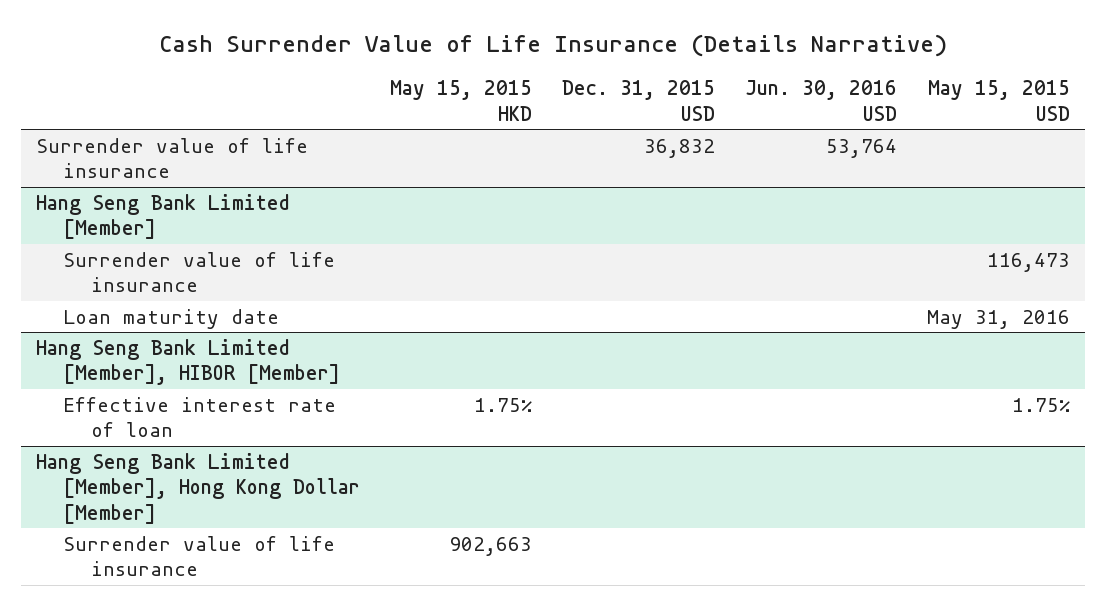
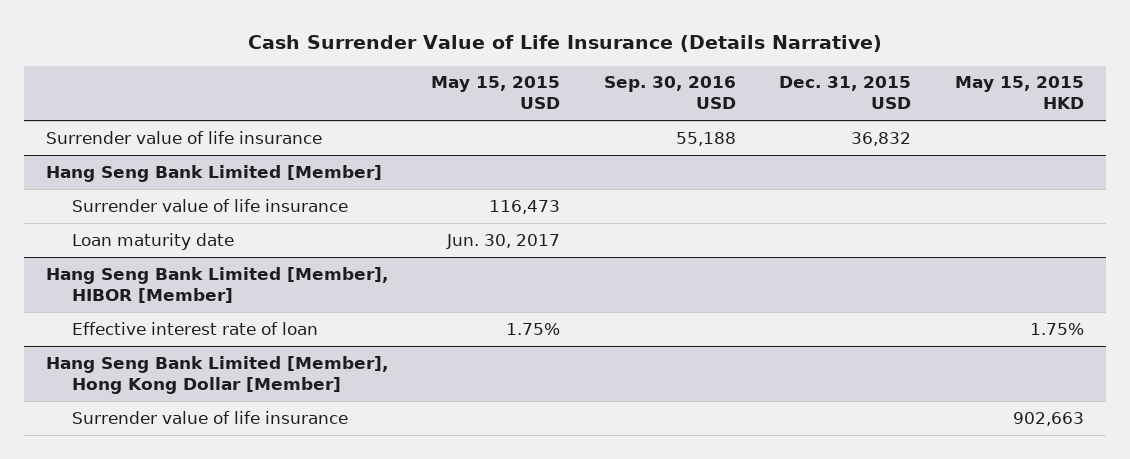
[745,80,898,121] Jun. 30, 2016 USD -> none
none -> [603,76,736,110] Sep. 30, 2016 USD
[926,309,1070,329] May 31, 2016 -> [446,233,561,249] Jun. 30, 2017

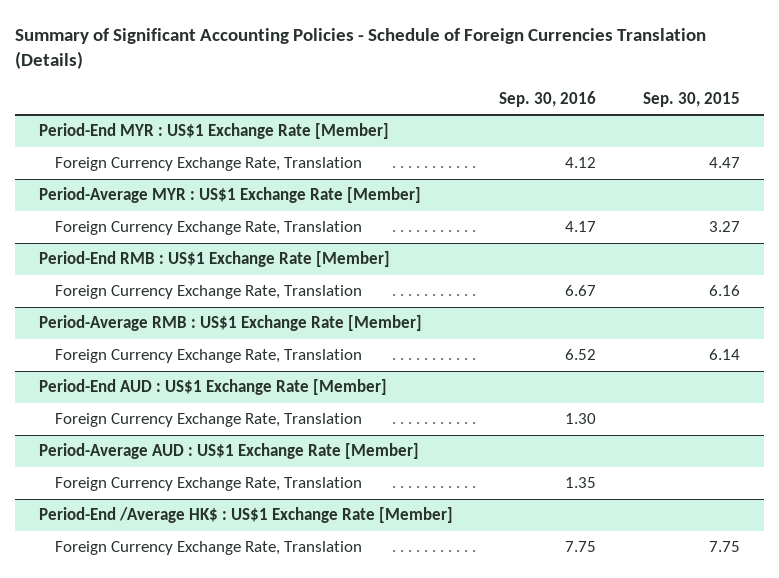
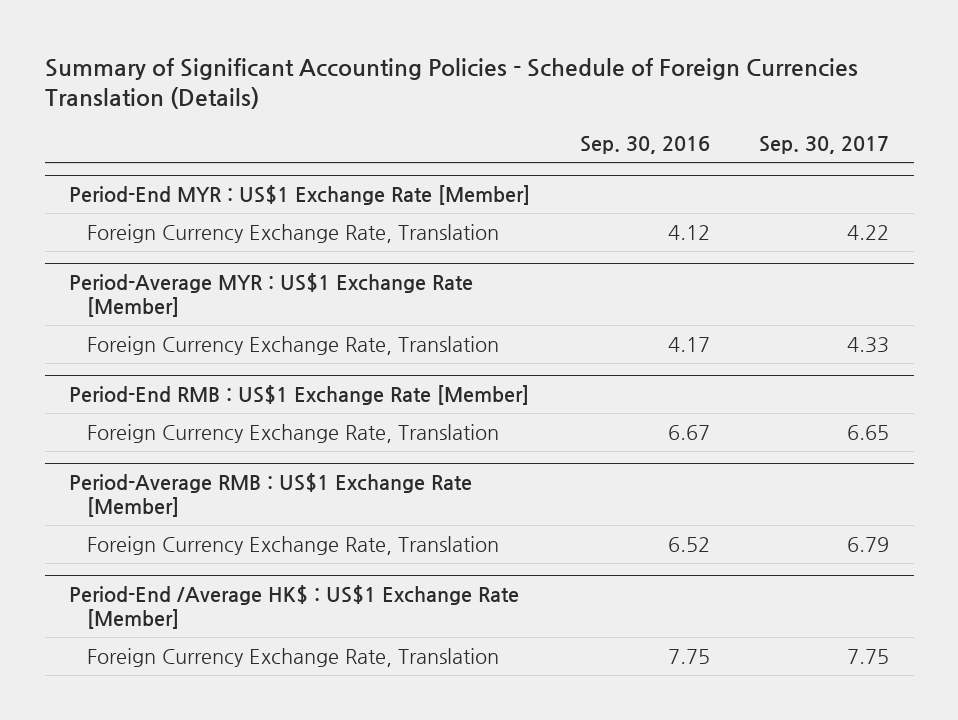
[643,91,741,107] Sep. 30, 2015 -> none
none -> [758,136,889,155] Sep. 30, 2017
[38,379,387,396] Period-End AUD : US$1 Exchange Rate [Member] -> none
[54,413,362,428] Foreign Currency Exchange Rate, Translation -> none
[38,443,419,460] Period-Average AUD : US$1 Exchange Rate [Member] -> none
[54,477,362,492] Foreign Currency Exchange Rate, Translation -> none

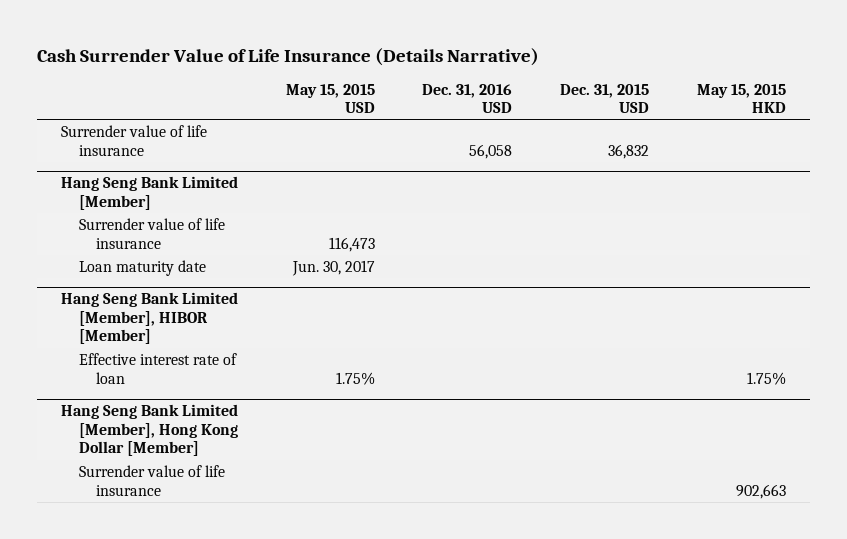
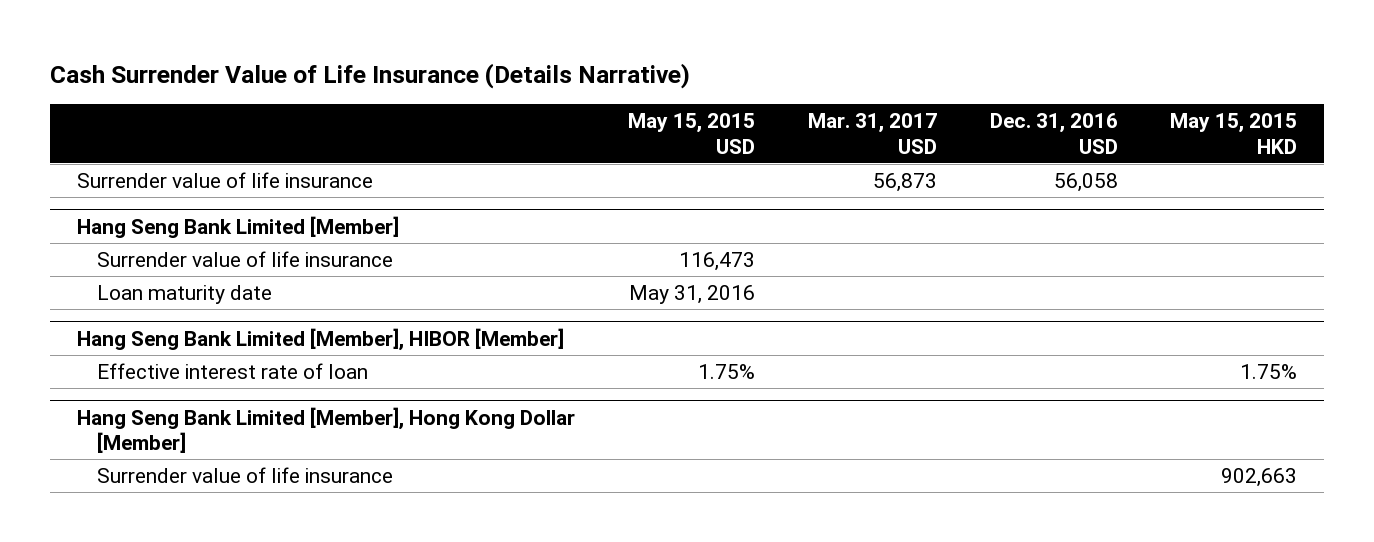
[560,83,650,114] Dec. 31, 2015 USD -> none
none -> [807,113,937,154] Mar. 31, 2017 USD
[291,259,375,276] Jun. 30, 2017 -> [628,285,755,305] May 31, 2016

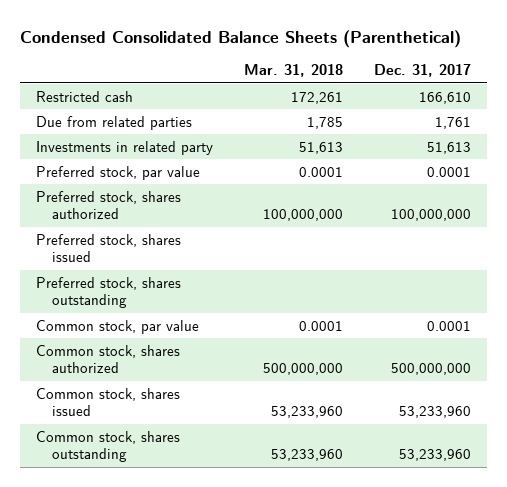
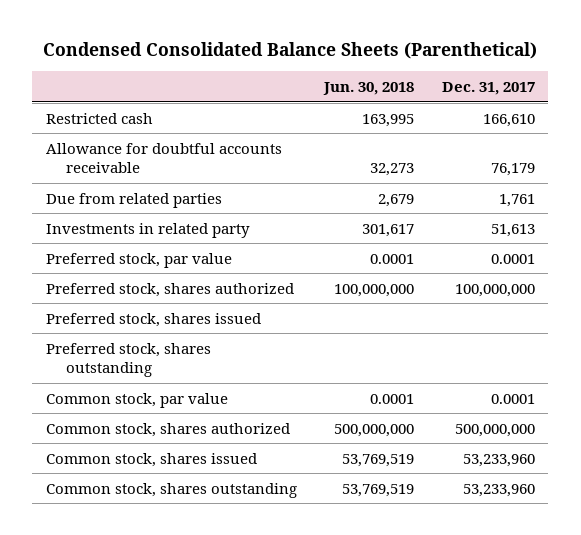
[244,64,344,78] Mar. 31, 2018 -> none
none -> [323,82,415,96] Jun. 30, 2018
none -> [46,142,283,174] Allowance for doubtful accounts receivable

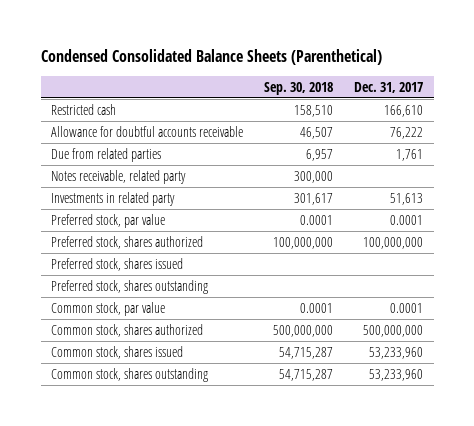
[323,82,415,96] Jun. 30, 2018 -> none
none -> [264,81,334,95] Sep. 30, 2018
[490,163,535,177] 76,179 -> [390,126,424,139] 76,222
none -> [51,169,187,184] Notes receivable, related party

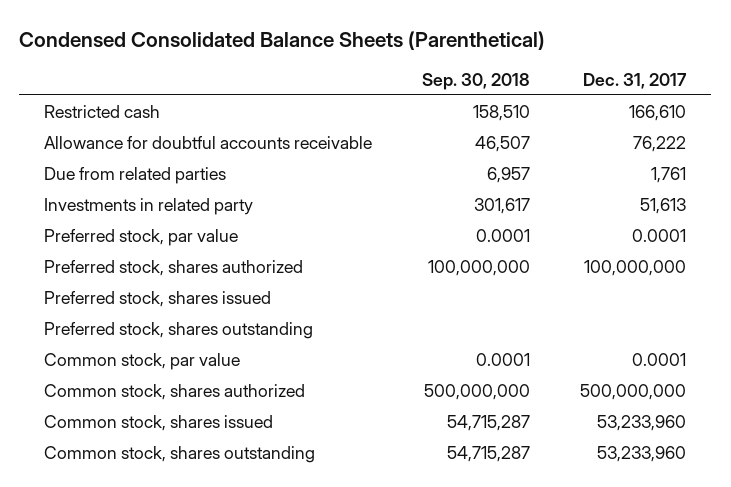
[51,169,187,184] Notes receivable, related party -> none

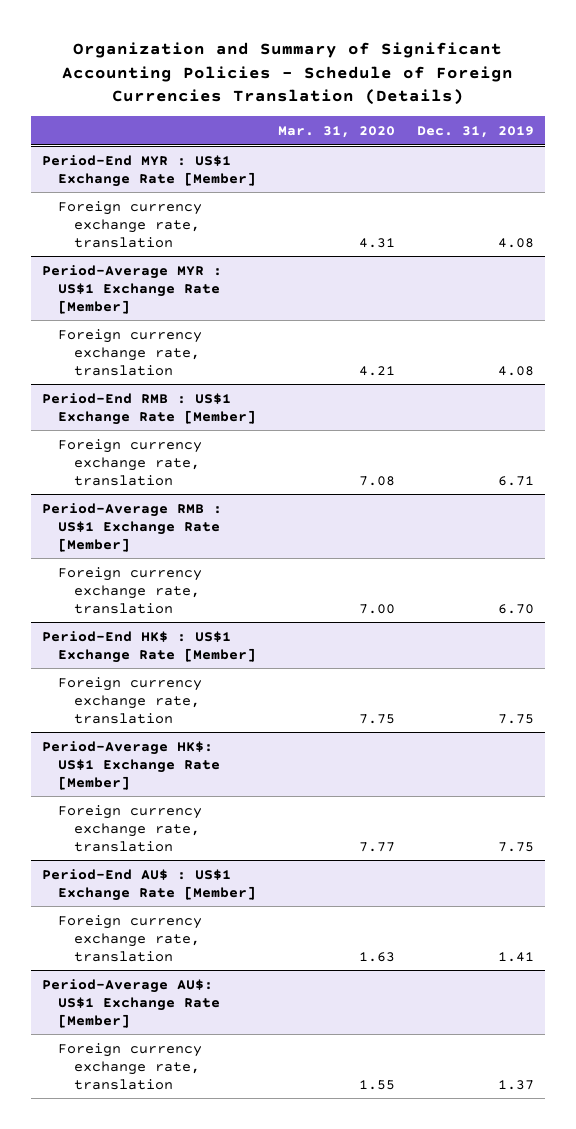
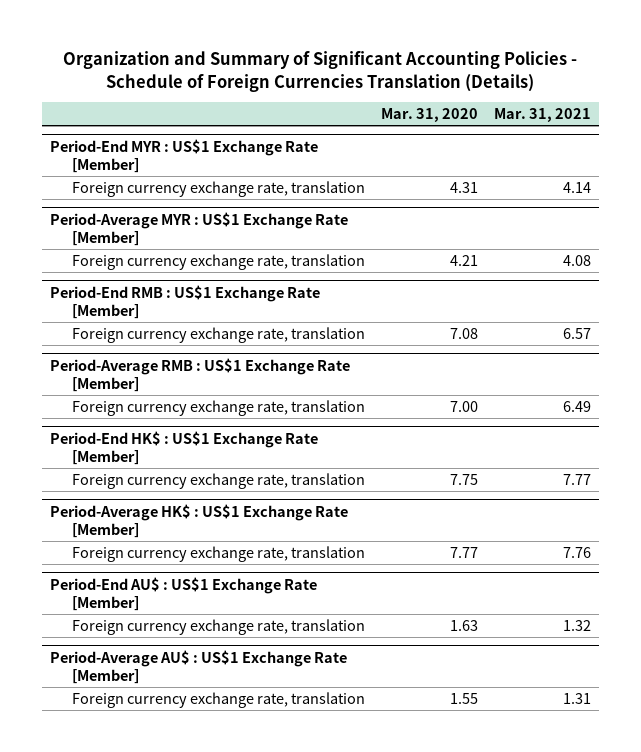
[417,126,535,139] Dec. 31, 2019 -> none
none -> [493,108,591,123] Mar. 31, 2021
[41,740,220,790] Period-Average HK$: US$1 Exchange Rate [Member] -> [50,503,349,538] Period-Average HK$ : US$1 Exchange Rate [Member]
[41,978,220,1028] Period-Average AU$: US$1 Exchange Rate [Member] -> [50,649,348,684] Period-Average AU$ : US$1 Exchange Rate [Member]

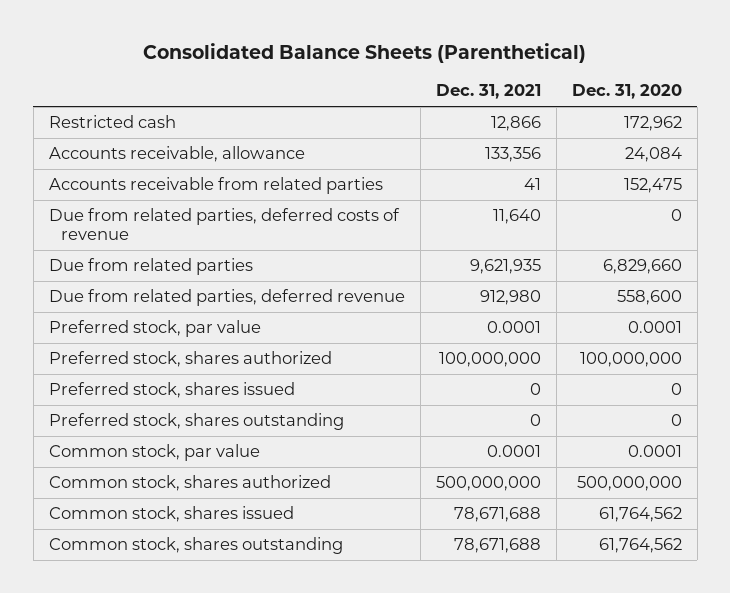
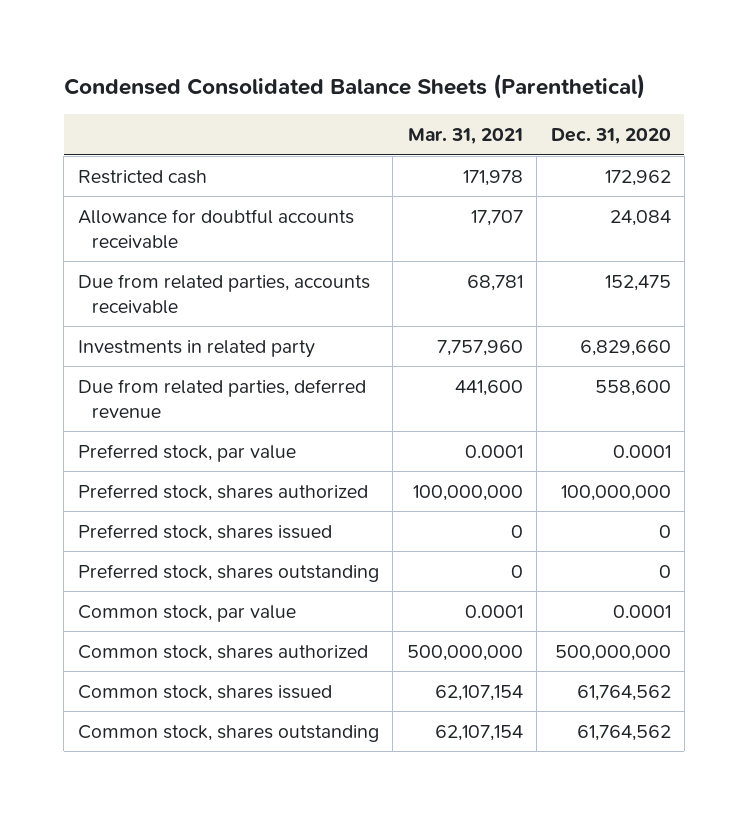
[143,42,587,63] Consolidated Balance Sheets (Parenthetical) -> [63,74,645,100] Condensed Consolidated Balance Sheets (Parenthetical)
[435,84,541,100] Dec. 31, 2021 -> none
none -> [407,128,523,145] Mar. 31, 2021
[48,208,400,241] Due from related parties, deferred costs of revenue -> none
[48,146,305,163] Accounts receivable, allowance -> [77,208,354,249] Allowance for doubtful accounts receivable
[48,177,383,195] Accounts receivable from related parties -> [77,273,370,314] Due from related parties, accounts receivable
[48,258,253,276] Due from related parties -> [77,339,315,358] Investments in related party

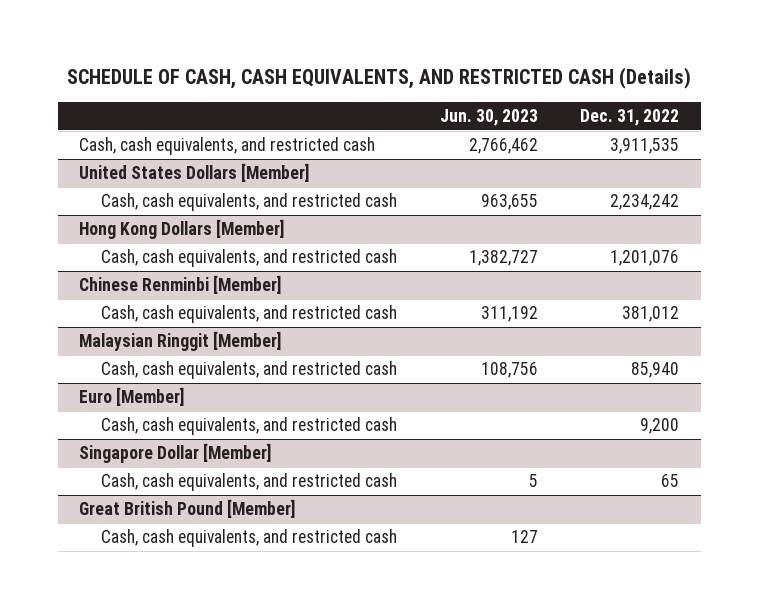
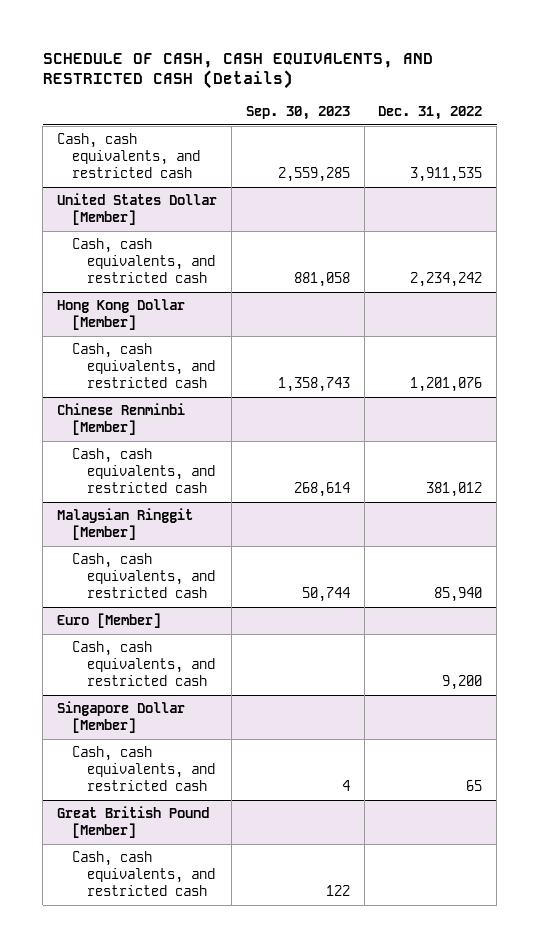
[439,108,538,126] Jun. 30, 2023 -> none
none -> [245,105,350,120] Sep. 30, 2023
[78,163,309,183] United States Dollars [Member] -> [57,193,218,226] United States Dollar [Member]
[78,219,284,240] Hong Kong Dollars [Member] -> [57,299,186,331] Hong Kong Dollar [Member]

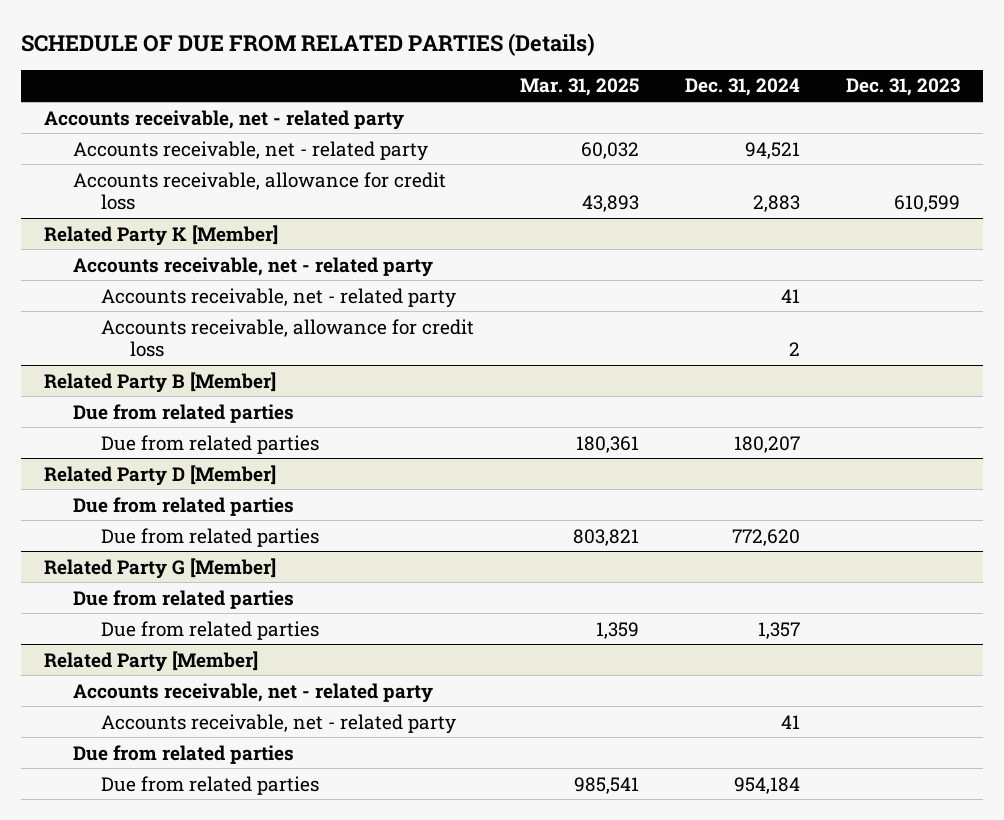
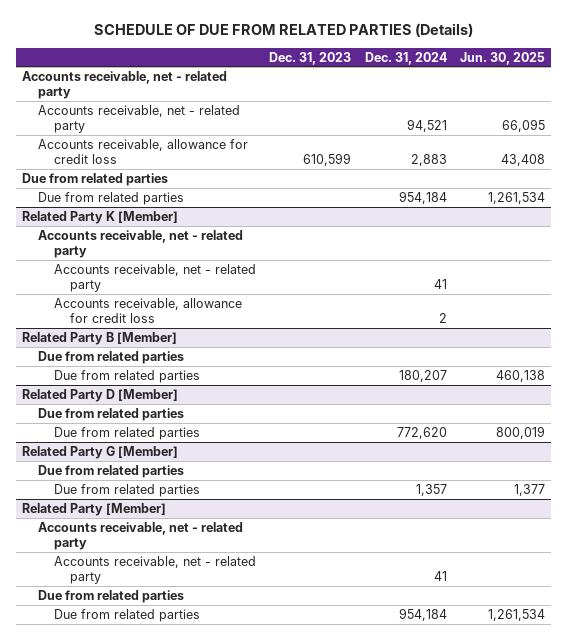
[520,78,640,97] Mar. 31, 2025 -> none
none -> [459,51,545,65] Jun. 30, 2025
none -> [22,172,169,186] Due from related parties
none -> [38,191,185,205] Due from related parties

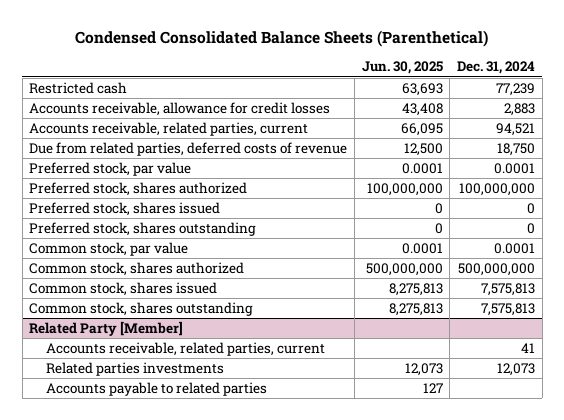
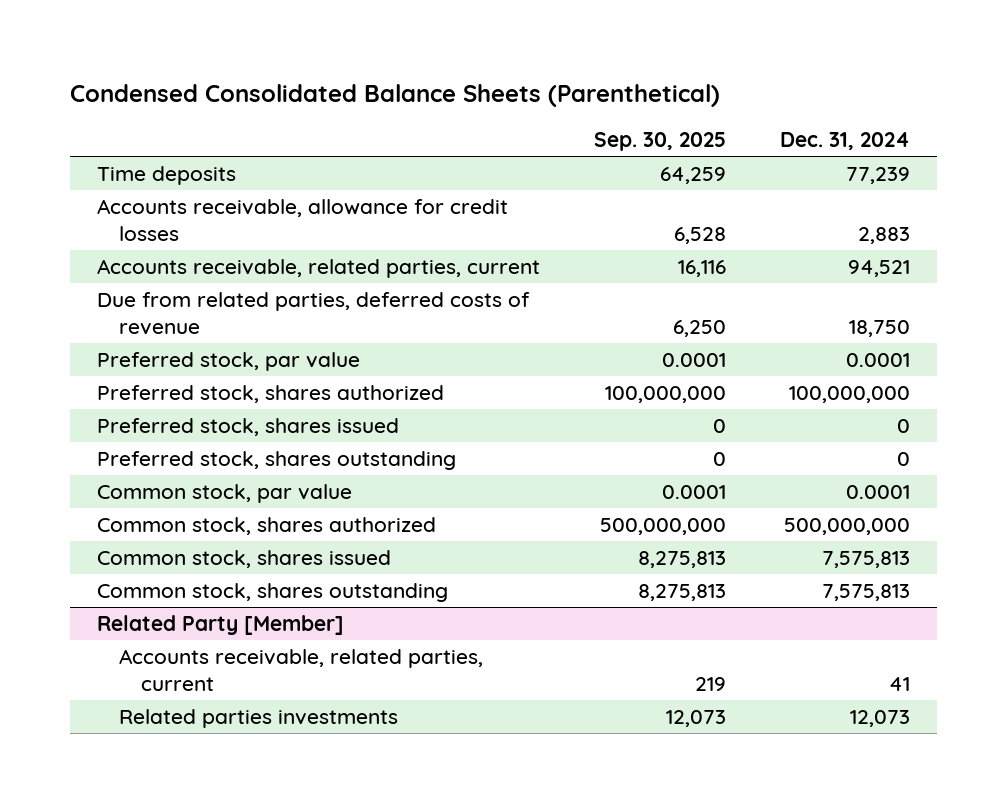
[361,61,443,75] Jun. 30, 2025 -> none
none -> [594,132,727,152] Sep. 30, 2025
[29,81,128,94] Restricted cash -> [97,165,237,185] Time deposits
[45,381,267,396] Accounts payable to related parties -> none

